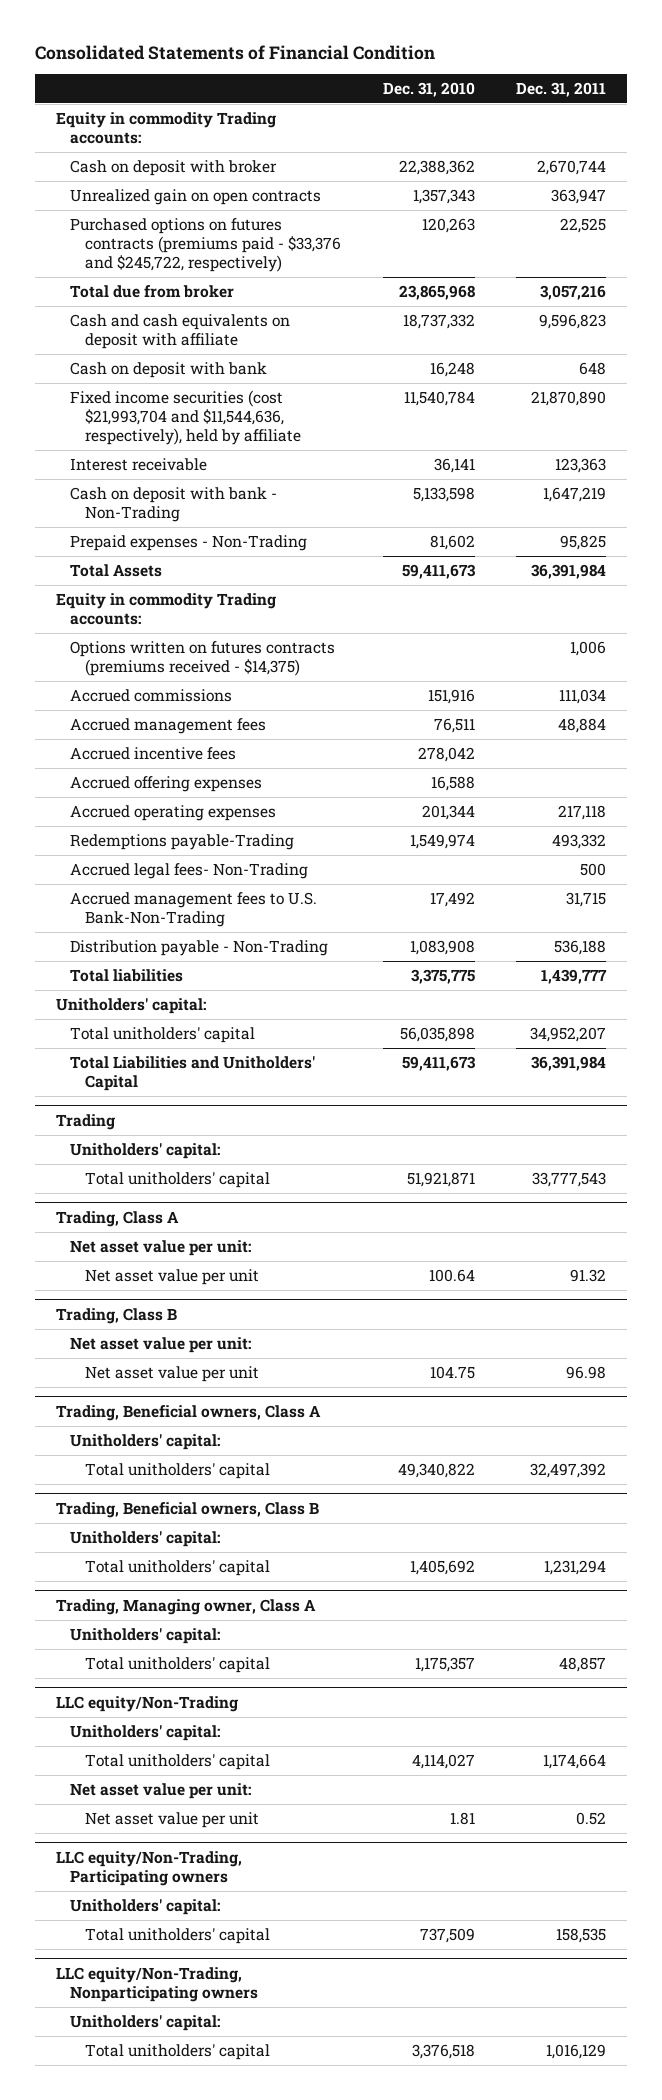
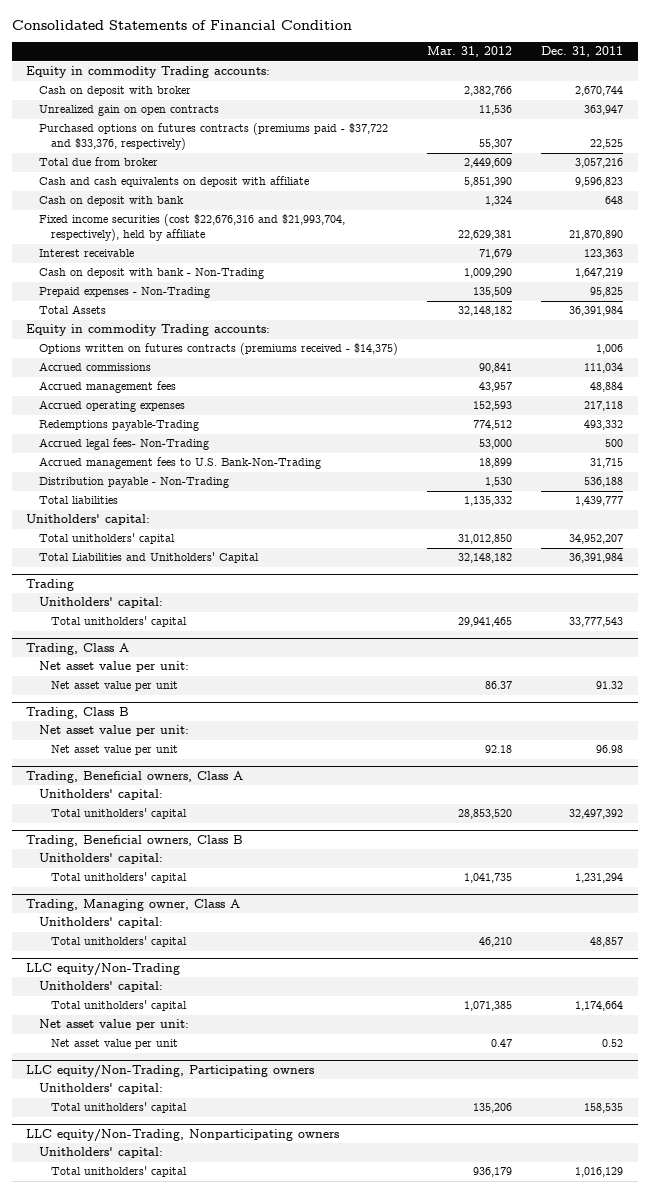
[382,81,475,97] Dec. 31, 2010 -> none
none -> [427,46,513,58] Mar. 31, 2012
[70,217,341,273] Purchased options on futures contracts (premiums paid - $33,376 and $245,722, respectively) -> [38,123,388,151] Purchased options on futures contracts (premiums paid - $37,722 and $33,376, respectively)
[70,389,301,446] Fixed income securities (cost $21,993,704 and $11,544,636, respectively), held by affiliate -> [38,214,345,242] Fixed income securities (cost $22,676,316 and $21,993,704, respectively), held by affiliate
[70,746,237,760] Accrued incentive fees -> none
[70,775,263,792] Accrued offering expenses -> none

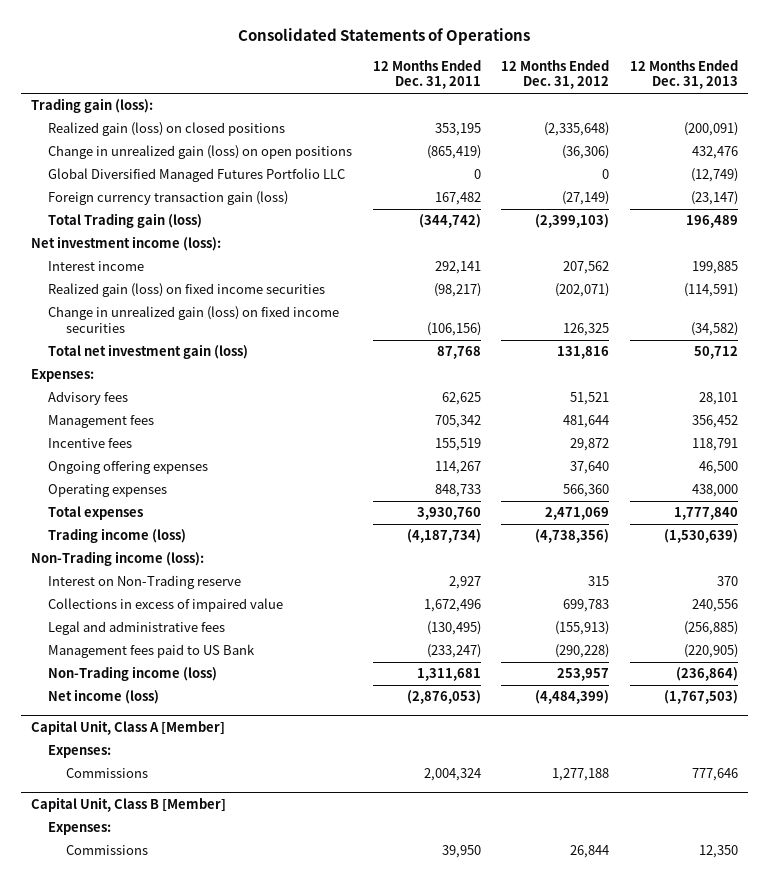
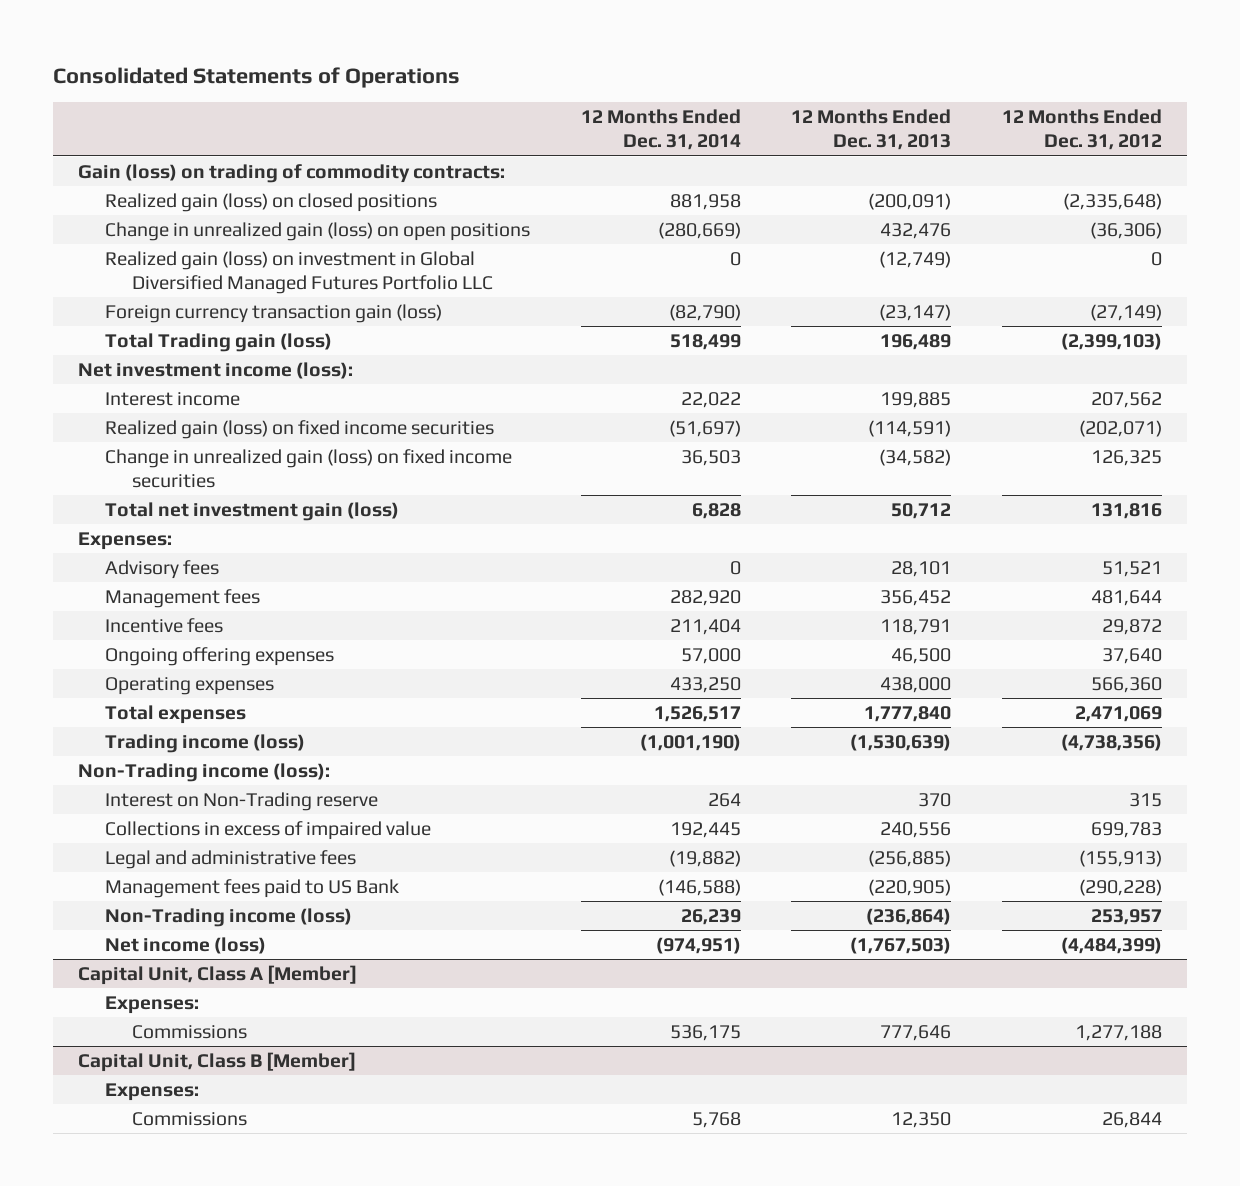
[372,59,481,90] 12 Months Ended Dec. 31, 2011 -> none
none -> [580,109,741,151] 12 Months Ended Dec. 31, 2014
[31,98,154,114] Trading gain (loss): -> none
none -> [78,163,506,183] Gain (loss) on trading of commodity contracts:
[48,168,346,183] Global Diversified Managed Futures Portfolio LLC -> [104,250,493,294] Realized gain (loss) on investment in Global Diversified Managed Futures Portfolio LLC

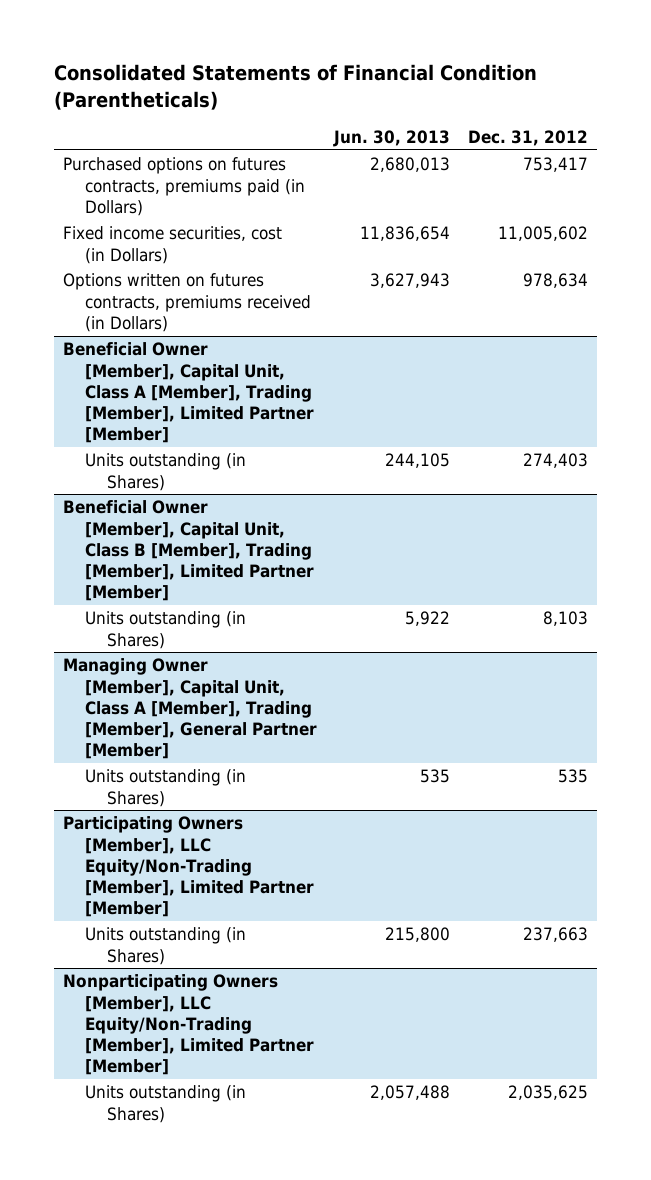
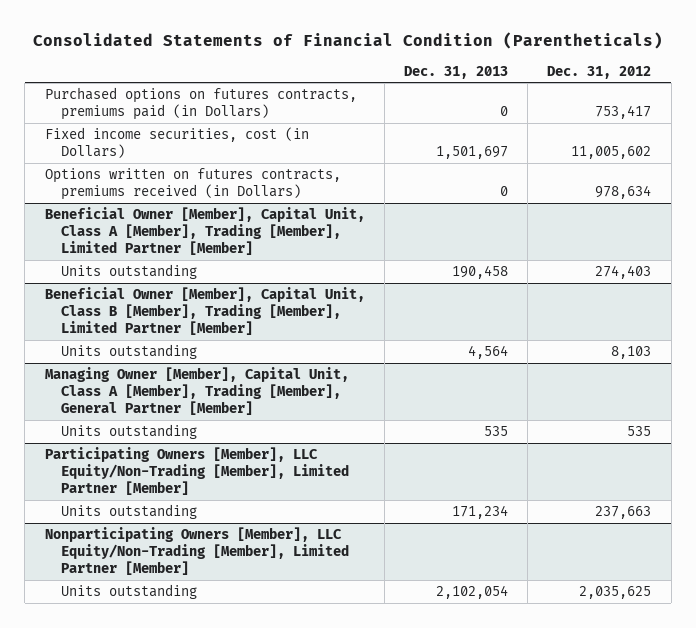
[333,130,451,148] Jun. 30, 2013 -> none
none -> [403,65,508,79] Dec. 31, 2013
[84,453,246,491] Units outstanding (in Shares) -> [60,264,197,280] Units outstanding
[84,611,246,649] Units outstanding (in Shares) -> [60,344,197,360] Units outstanding
[84,769,246,807] Units outstanding (in Shares) -> [60,424,197,440] Units outstanding
[84,927,246,965] Units outstanding (in Shares) -> [60,504,197,520] Units outstanding
[84,1085,246,1123] Units outstanding (in Shares) -> [60,584,197,600] Units outstanding

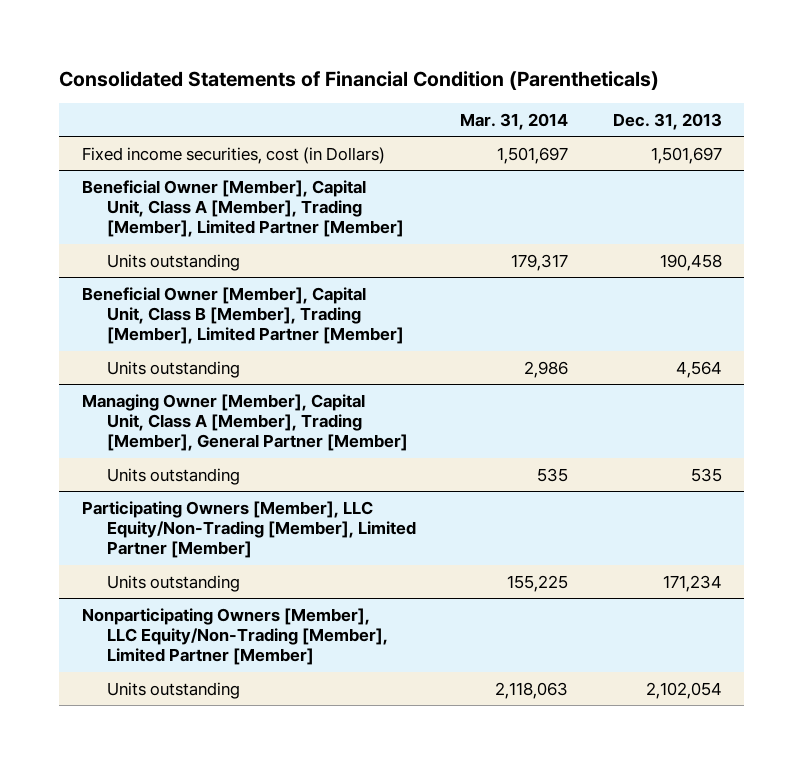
[547,65,652,79] Dec. 31, 2012 -> none
none -> [460,112,569,130] Mar. 31, 2014
[44,87,357,121] Purchased options on futures contracts, premiums paid (in Dollars) -> none
[44,168,341,201] Options written on futures contracts, premiums received (in Dollars) -> none

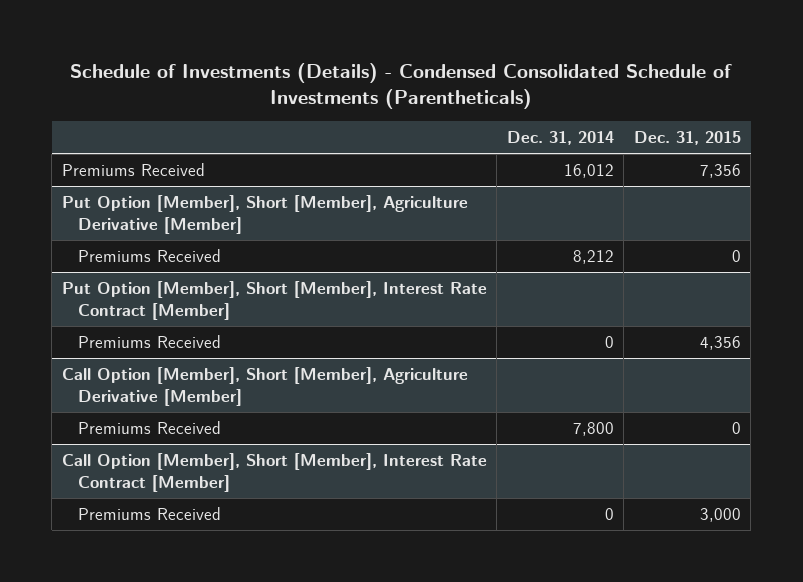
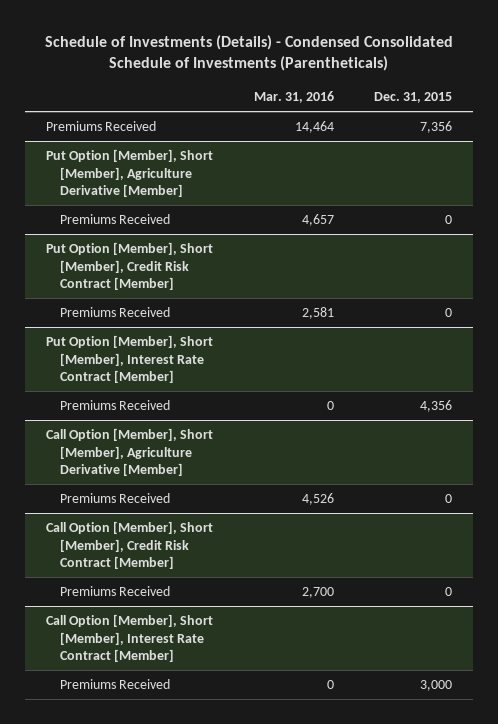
[506,130,614,145] Dec. 31, 2014 -> none
none -> [253,91,334,104] Mar. 31, 2016
none -> [45,241,213,291] Put Option [Member], Short [Member], Credit Risk Contract [Member]
none -> [60,306,171,317] Premiums Received
none -> [45,520,213,570] Call Option [Member], Short [Member], Credit Risk Contract [Member]
none -> [60,585,171,596] Premiums Received

